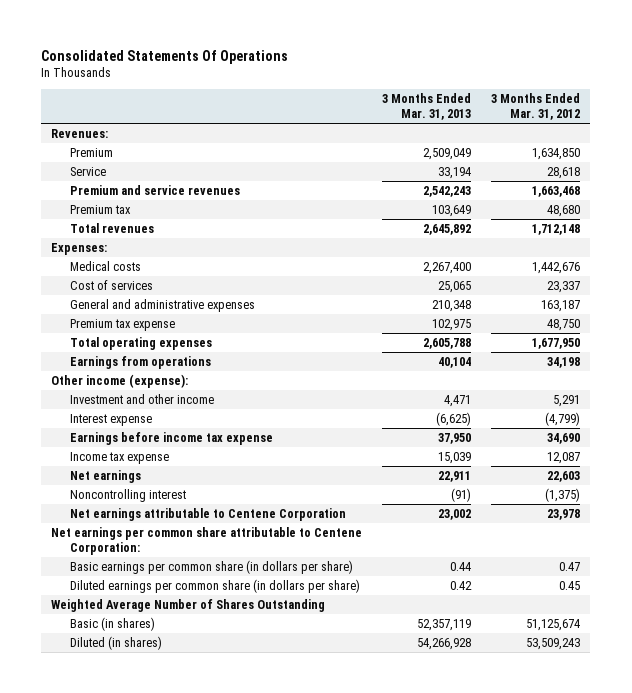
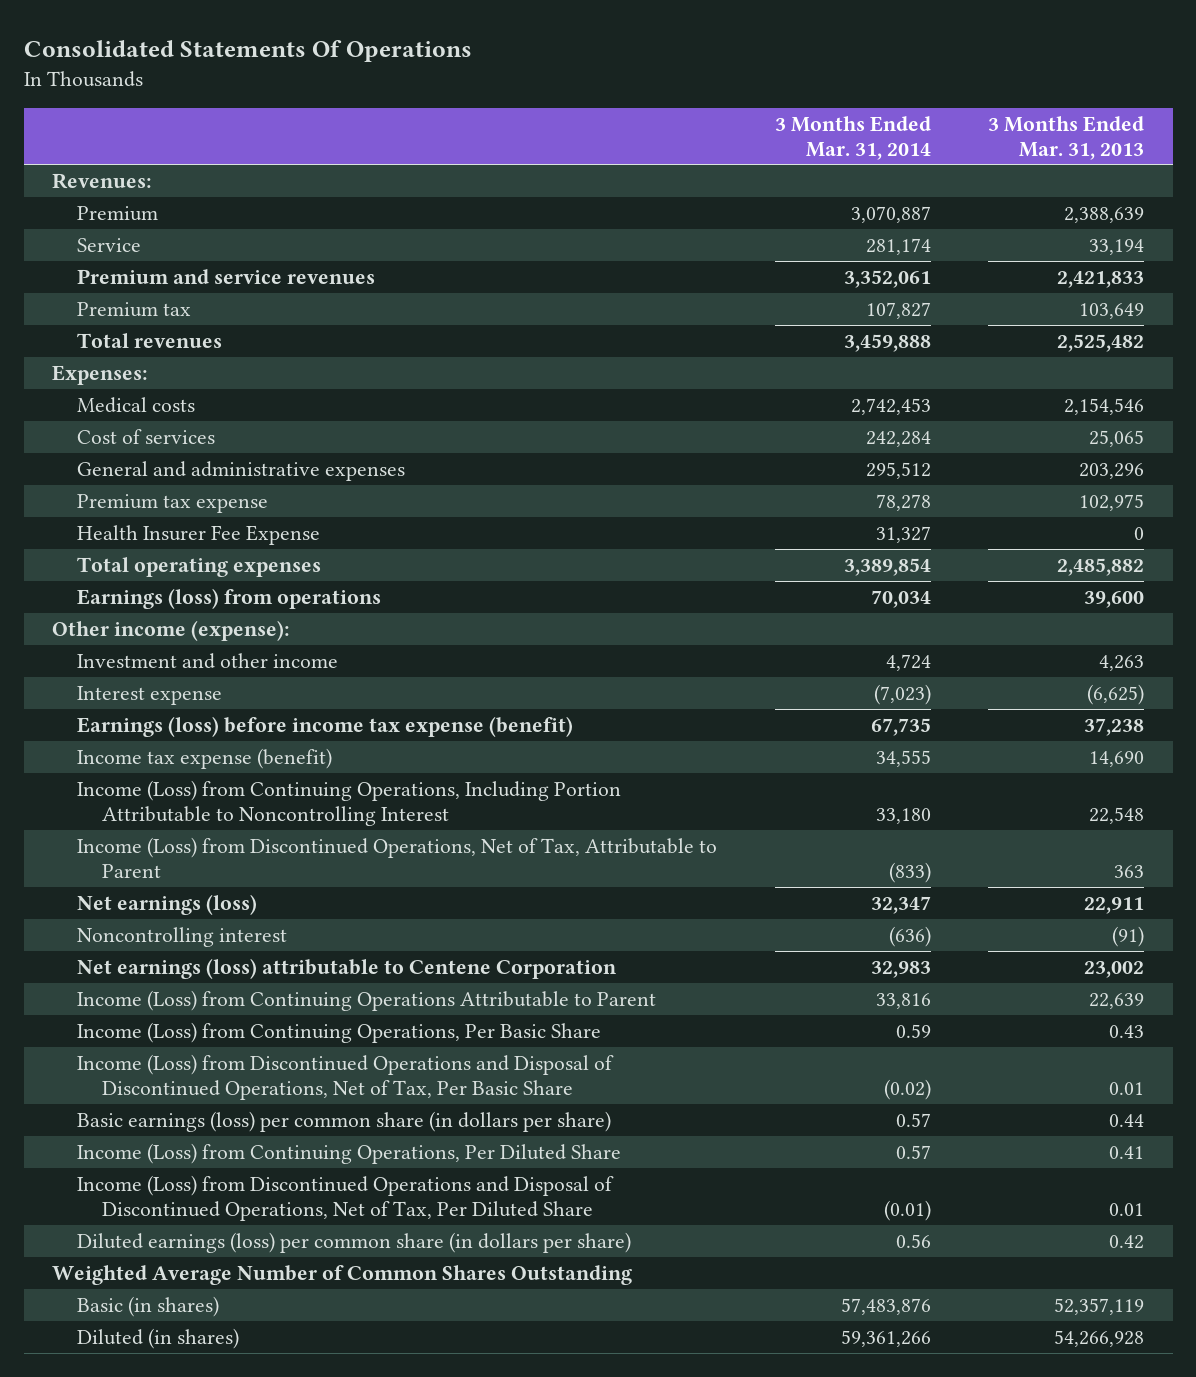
[491,93,581,121] 3 Months Ended Mar. 31, 2012 -> none
none -> [774,115,931,160] 3 Months Ended Mar. 31, 2014
[423,147,472,160] 2,509,049 -> [1064,206,1145,223] 2,388,639
[423,185,472,197] 2,542,243 -> [1057,270,1145,288] 2,421,833
[423,223,472,235] 2,645,892 -> [1057,333,1145,352] 2,525,482
[423,261,472,274] 2,267,400 -> [1064,397,1145,415] 2,154,546
[432,299,472,312] 210,348 -> [1079,462,1145,479] 203,296
none -> [77,524,321,545] Health Insurer Fee Expense
[423,337,472,349] 2,605,788 -> [1057,557,1145,576] 2,485,882
[69,355,211,369] Earnings from operations -> [77,587,382,609] Earnings (loss) from operations
[438,356,472,368] 40,104 -> [1084,590,1145,608] 39,600
[444,394,472,407] 4,471 -> [1099,654,1145,671] 4,263
[69,431,273,445] Earnings before income tax expense -> [77,715,574,737] Earnings (loss) before income tax expense (benefit)
[438,432,472,444] 37,950 -> [1084,717,1145,736] 37,238
[69,451,169,464] Income tax expense -> [77,747,333,769] Income tax expense (benefit)
[438,451,472,464] 15,039 -> [1089,750,1145,767] 14,690
none -> [77,779,622,826] Income (Loss) from Continuing Operations, Including Portion Attributable to Noncontrolling Interest
none -> [77,836,718,878] Income (Loss) from Discontinued Operations, Net of Tax, Attributable to Parent
[69,469,141,483] Net earnings -> [77,893,258,915] Net earnings (loss)
[51,526,363,555] Net earnings per common share attributable to Centene Corporation: -> none
[69,507,346,521] Net earnings attributable to Centene Corporation -> [77,957,618,979] Net earnings (loss) attributable to Centene Corporation
none -> [77,989,657,1011] Income (Loss) from Continuing Operations Attributable to Parent
none -> [77,1021,602,1043] Income (Loss) from Continuing Operations, Per Basic Share
none -> [77,1053,615,1100] Income (Loss) from Discontinued Operations and Disposal of Discontinued Operations, Net of Tax, Per Basic Share
[69,559,353,574] Basic earnings per common share (in dollars per share) -> [77,1110,612,1132] Basic earnings (loss) per common share (in dollars per share)
none -> [77,1142,622,1164] Income (Loss) from Continuing Operations, Per Diluted Share
none -> [77,1174,615,1221] Income (Loss) from Discontinued Operations and Disposal of Discontinued Operations, Net of Tax, Per Diluted Share
[69,578,360,593] Diluted earnings per common share (in dollars per share) -> [77,1231,632,1253] Diluted earnings (loss) per common share (in dollars per share)
[51,598,326,612] Weighted Average Number of Shares Outstanding -> [52,1264,633,1285] Weighted Average Number of Common Shares Outstanding

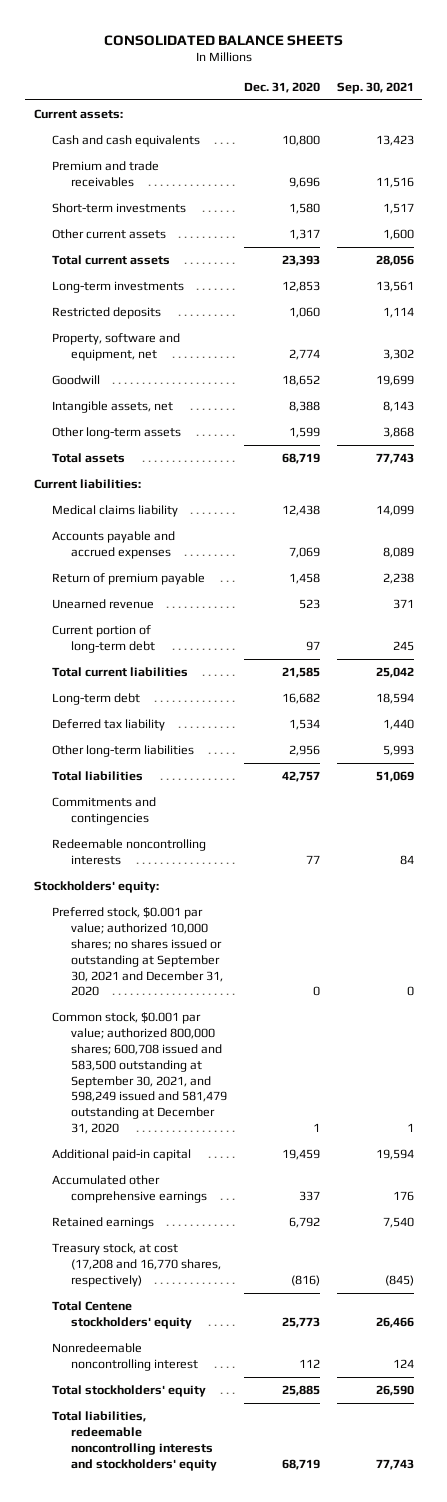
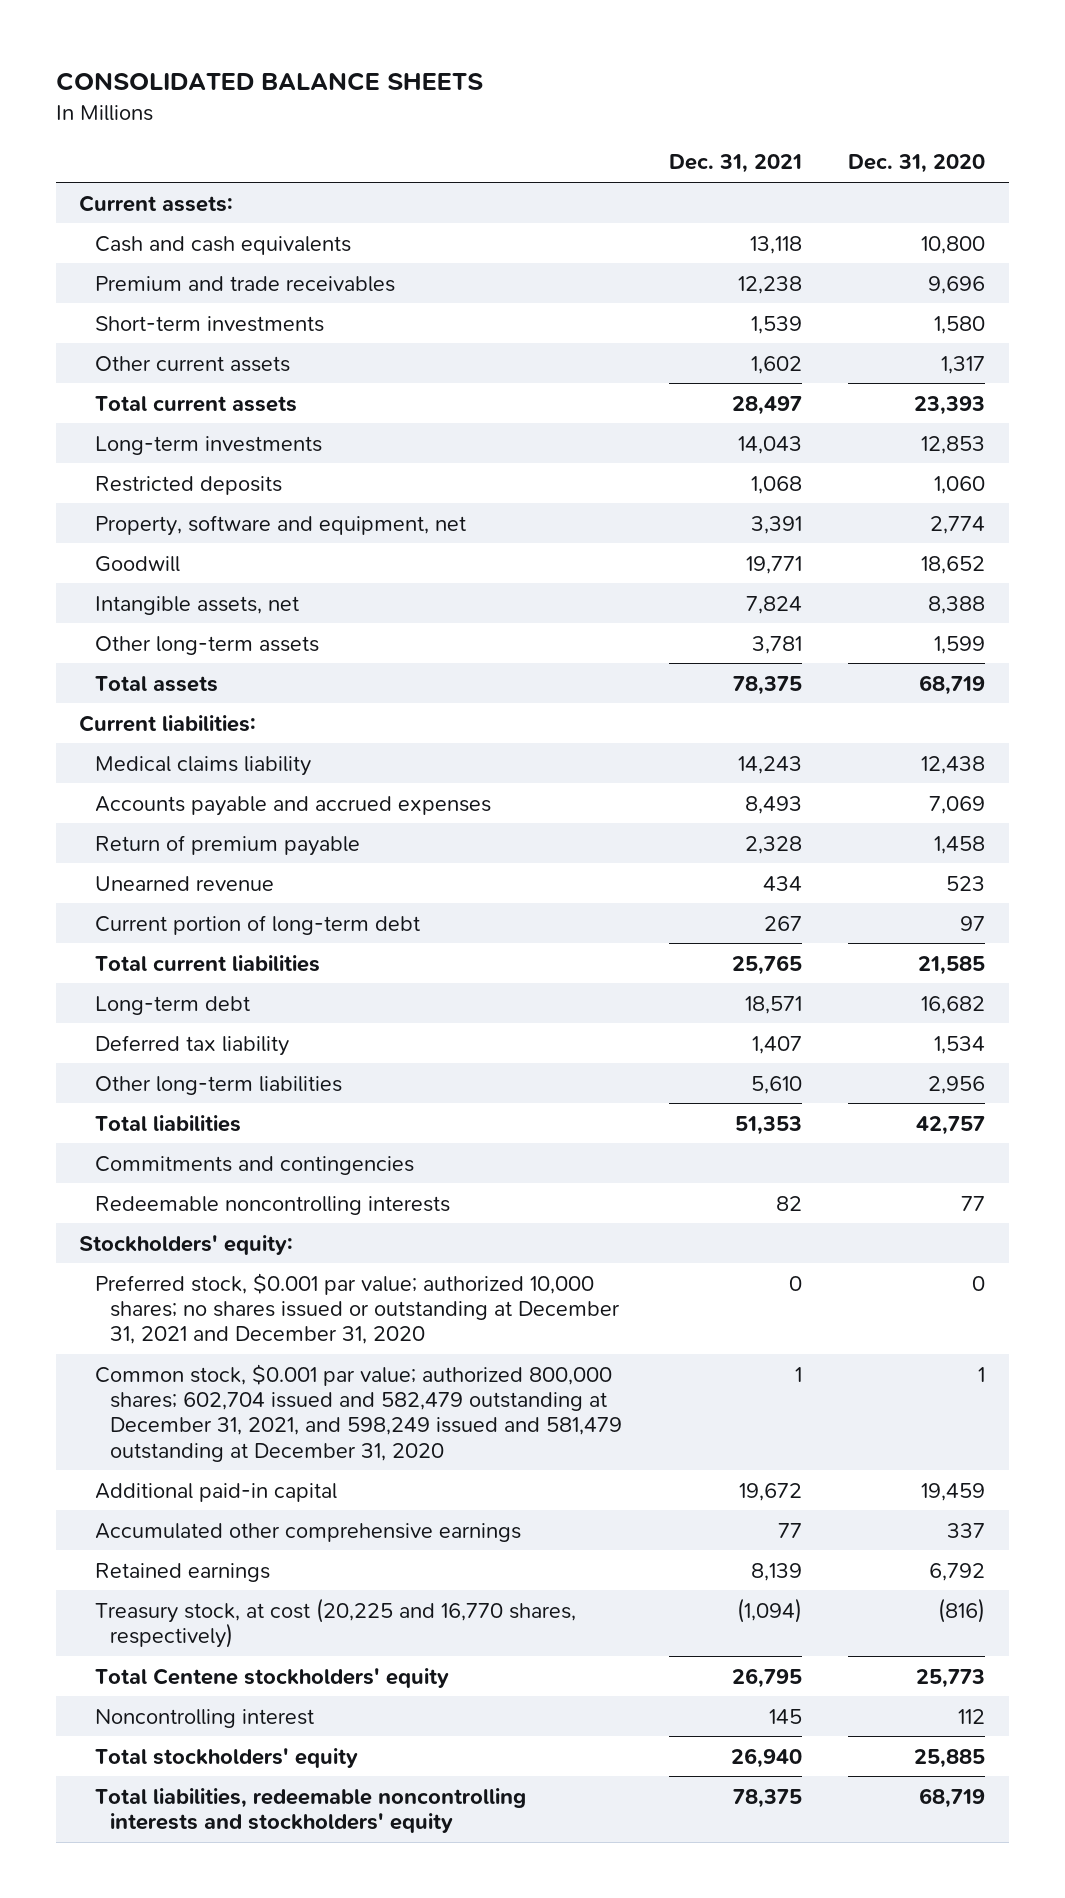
[336,81,414,94] Sep. 30, 2021 -> none
none -> [668,154,802,174] Dec. 31, 2021
[52,906,223,997] Preferred stock, $0.001 par value; authorized 10,000 shares; no shares issued or outstanding at September 30, 2021 and December 31, 2020 -> [94,1272,621,1345] Preferred stock, $0.001 par value; authorized 10,000 shares; no shares issued or outstanding at December 31, 2021 and December 31, 2020
[52,1011,227,1135] Common stock, $0.001 par value; authorized 800,000 shares; 600,708 issued and 583,500 outstanding at September 30, 2021, and 598,249 issued and 581,479 outstanding at December 31, 2020 -> [94,1363,623,1462] Common stock, $0.001 par value; authorized 800,000 shares; 602,704 issued and 582,479 outstanding at December 31, 2021, and 598,249 issued and 581,479 outstanding at December 31, 2020
[52,1242,221,1287] Treasury stock, at cost (17,208 and 16,770 shares, respectively) -> [94,1597,576,1649] Treasury stock, at cost (20,225 and 16,770 shares, respectively)
[52,1342,198,1371] Nonredeemable noncontrolling interest -> [94,1708,314,1728] Noncontrolling interest

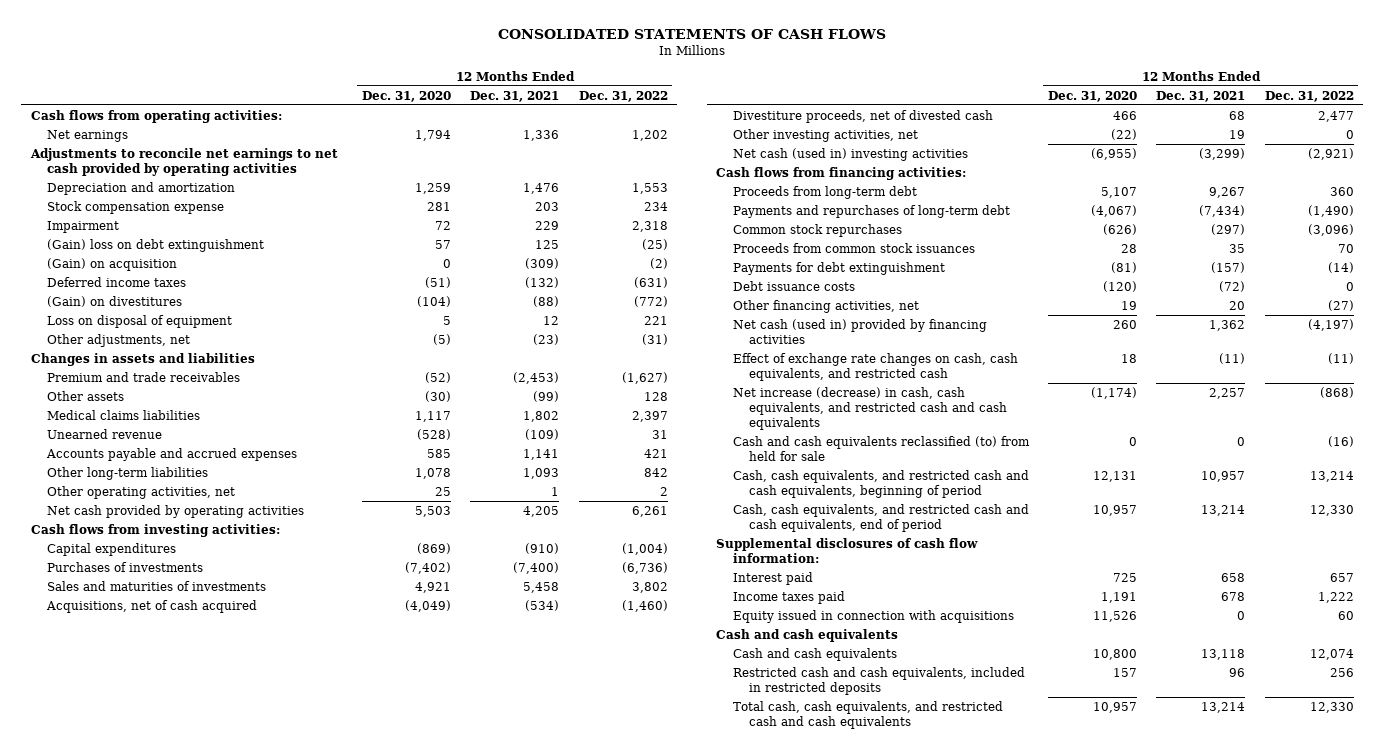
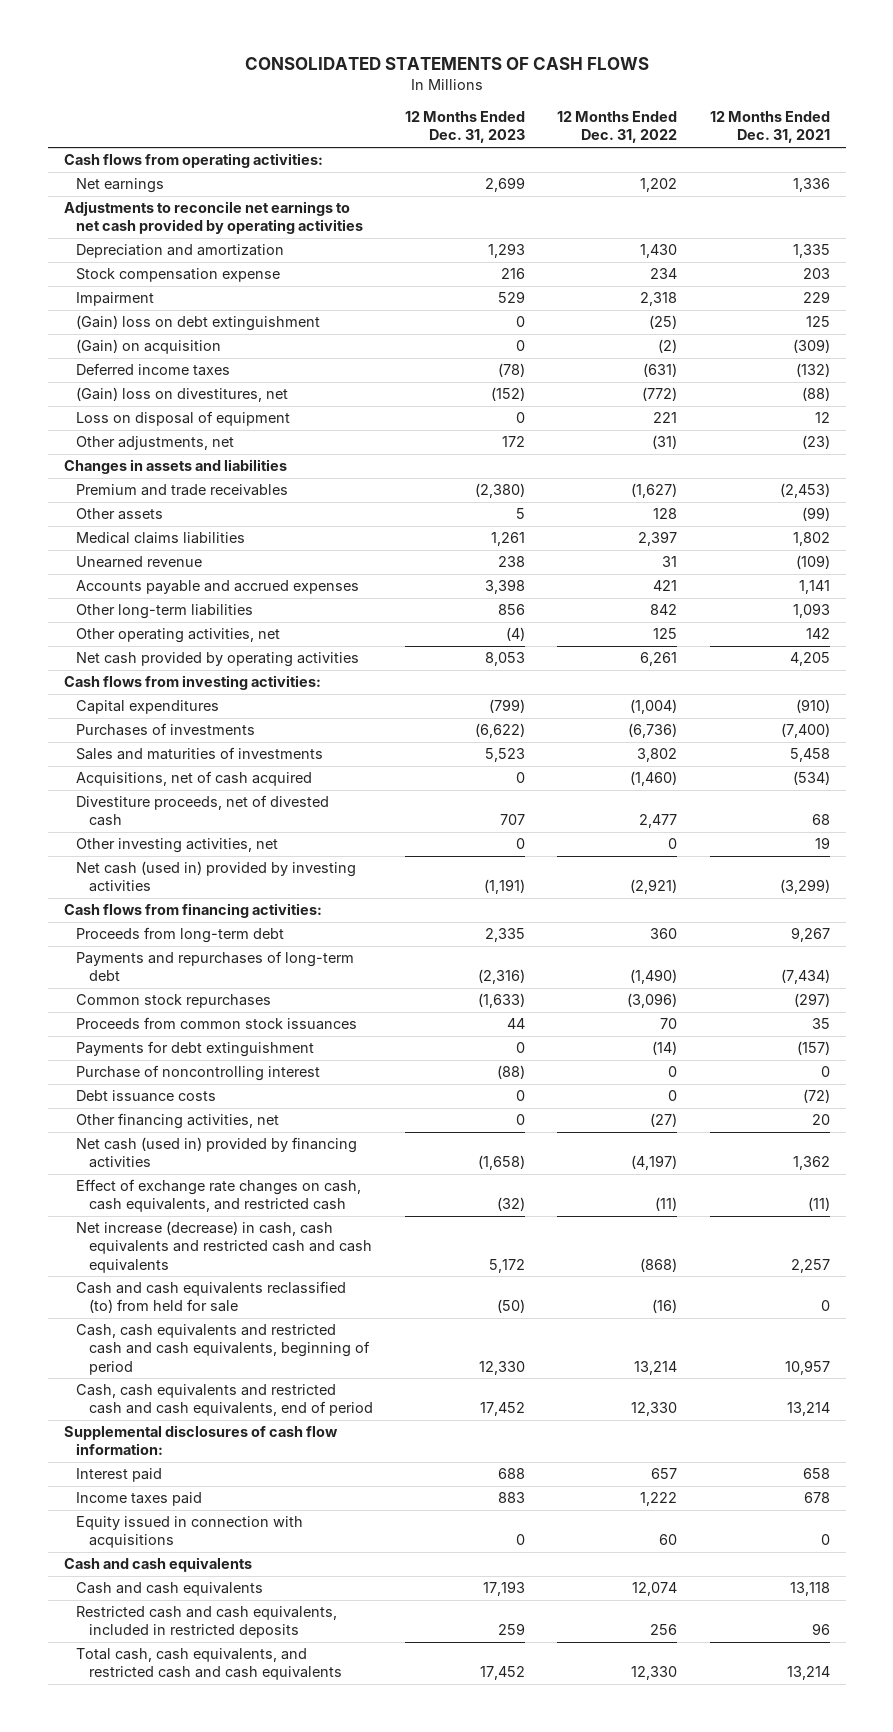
[362,90,452,102] Dec. 31, 2020 -> none
none -> [405,111,526,144] 12 Months Ended Dec. 31, 2023
[523,182,560,194] 1,476 -> [792,244,830,259] 1,335
[631,182,668,194] 1,553 -> [640,244,678,259] 1,430
[46,295,182,307] (Gain) on divestitures -> [76,387,289,403] (Gain) loss on divestitures, net
[551,486,560,496] 1 -> [805,628,830,640] 142
[659,486,668,496] 2 -> [653,628,678,640] 125
[732,147,968,161] Net cash (used in) investing activities -> [76,861,357,893] Net cash (used in) provided by investing activities
none -> [76,1065,321,1082] Purchase of noncontrolling interest
[732,386,1008,430] Net increase (decrease) in cash, cash equivalents, and restricted cash and cash equivalents -> [76,1221,372,1273] Net increase (decrease) in cash, cash equivalents and restricted cash and cash equivalents
[732,469,1029,498] Cash, cash equivalents, and restricted cash and cash equivalents, beginning of period -> [76,1324,370,1375] Cash, cash equivalents and restricted cash and cash equivalents, beginning of period
[732,503,1029,532] Cash, cash equivalents, and restricted cash and cash equivalents, end of period -> [76,1384,373,1417] Cash, cash equivalents and restricted cash and cash equivalents, end of period

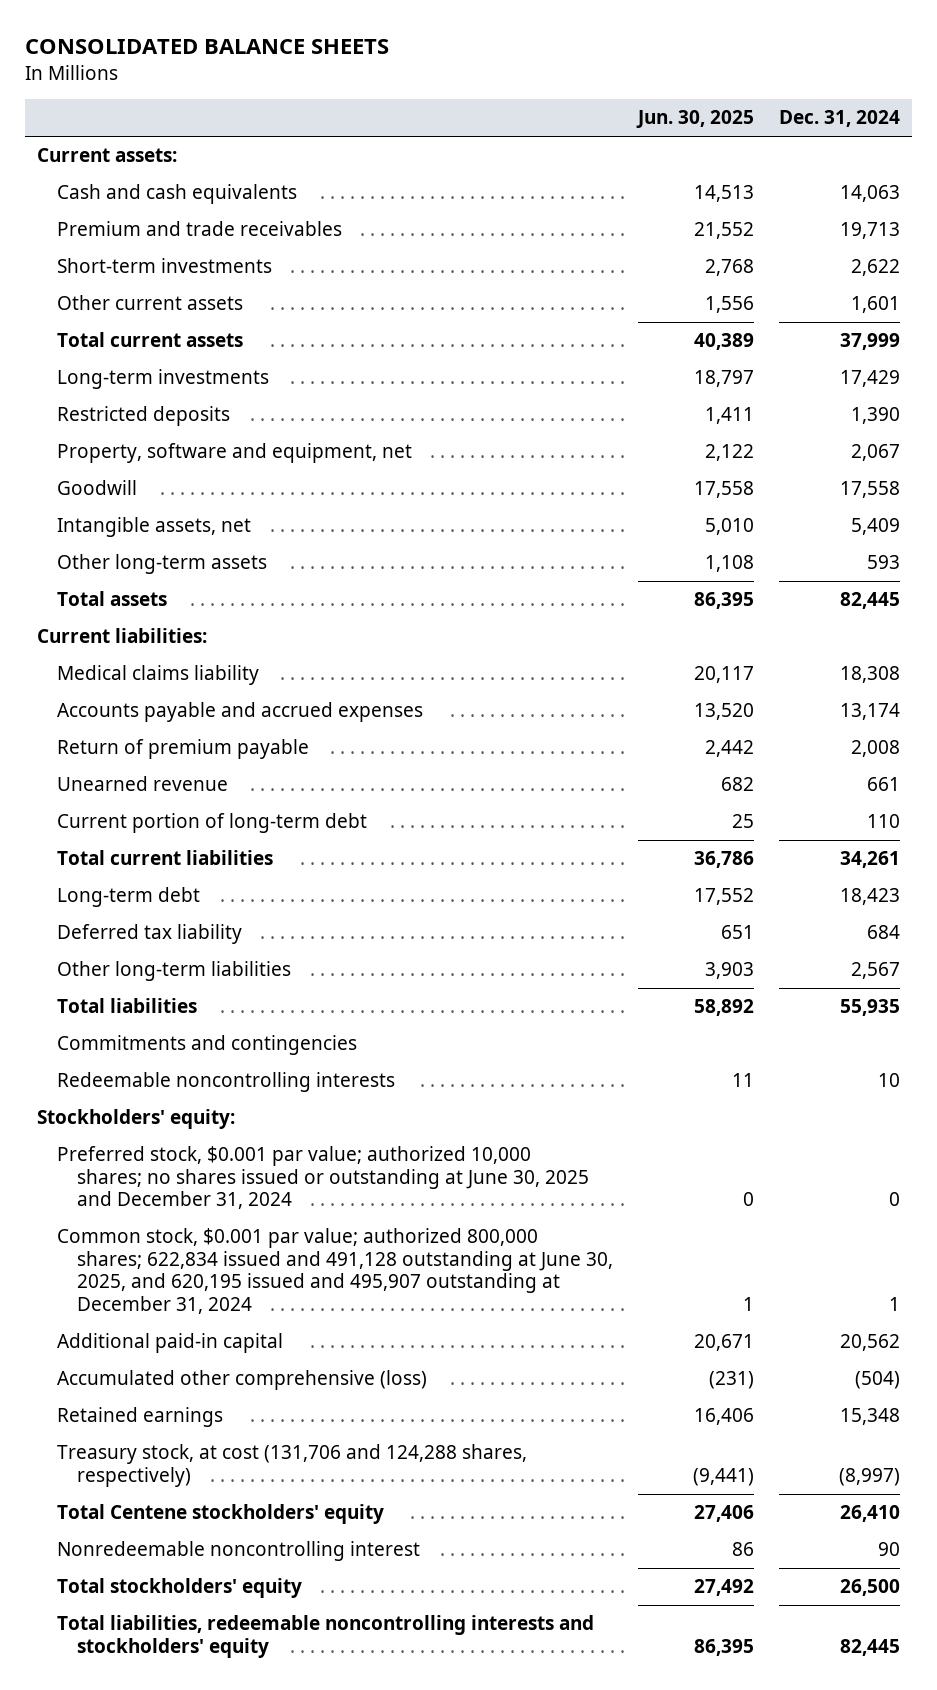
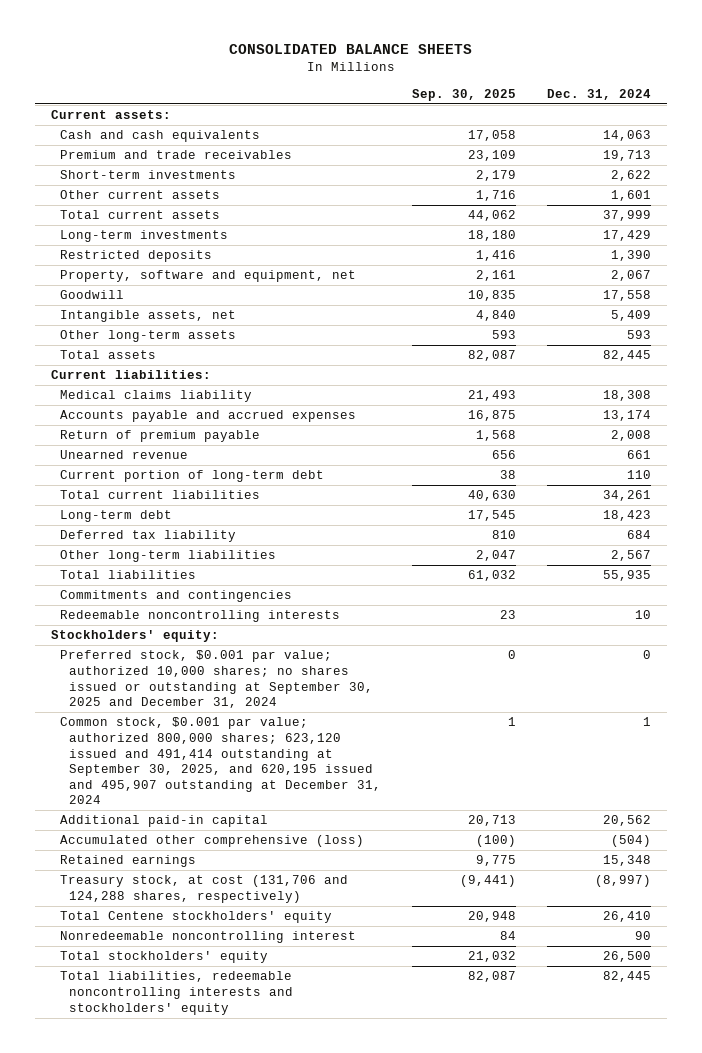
[635,110,754,129] Jun. 30, 2025 -> none
none -> [411,88,516,101] Sep. 30, 2025
[57,1146,589,1210] Preferred stock, $0.001 par value; authorized 10,000 shares; no shares issued or outstanding at June 30, 2025 and December 31, 2024 -> [59,650,373,709] Preferred stock, $0.001 par value; authorized 10,000 shares; no shares issued or outstanding at September 30, 2025 and December 31, 2024
[57,1228,613,1314] Common stock, $0.001 par value; authorized 800,000 shares; 622,834 issued and 491,128 outstanding at June 30, 2025, and 620,195 issued and 495,907 outstanding at December 31, 2024 -> [59,717,381,805] Common stock, $0.001 par value; authorized 800,000 shares; 623,120 issued and 491,414 outstanding at September 30, 2025, and 620,195 issued and 495,907 outstanding at December 31, 2024

